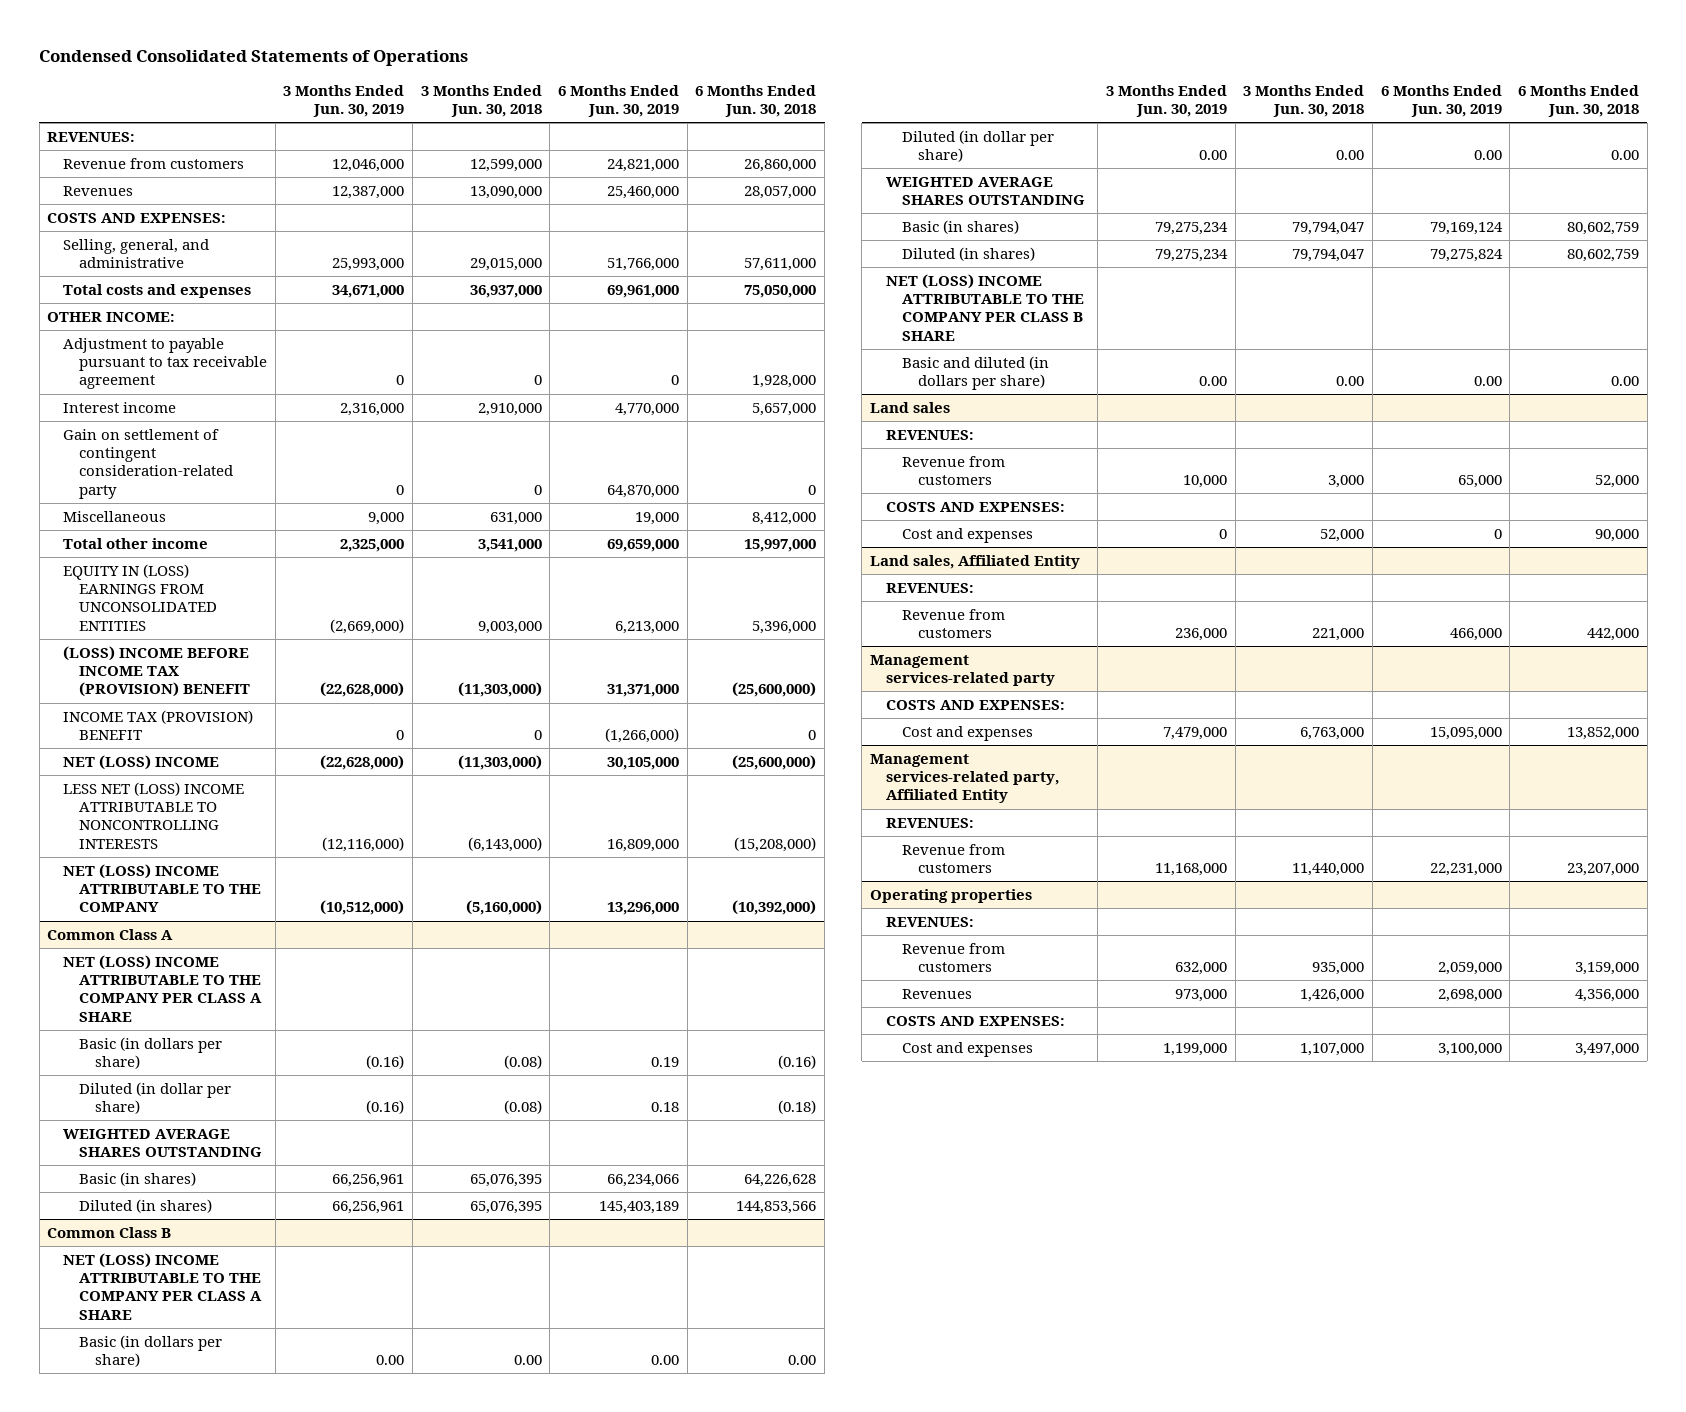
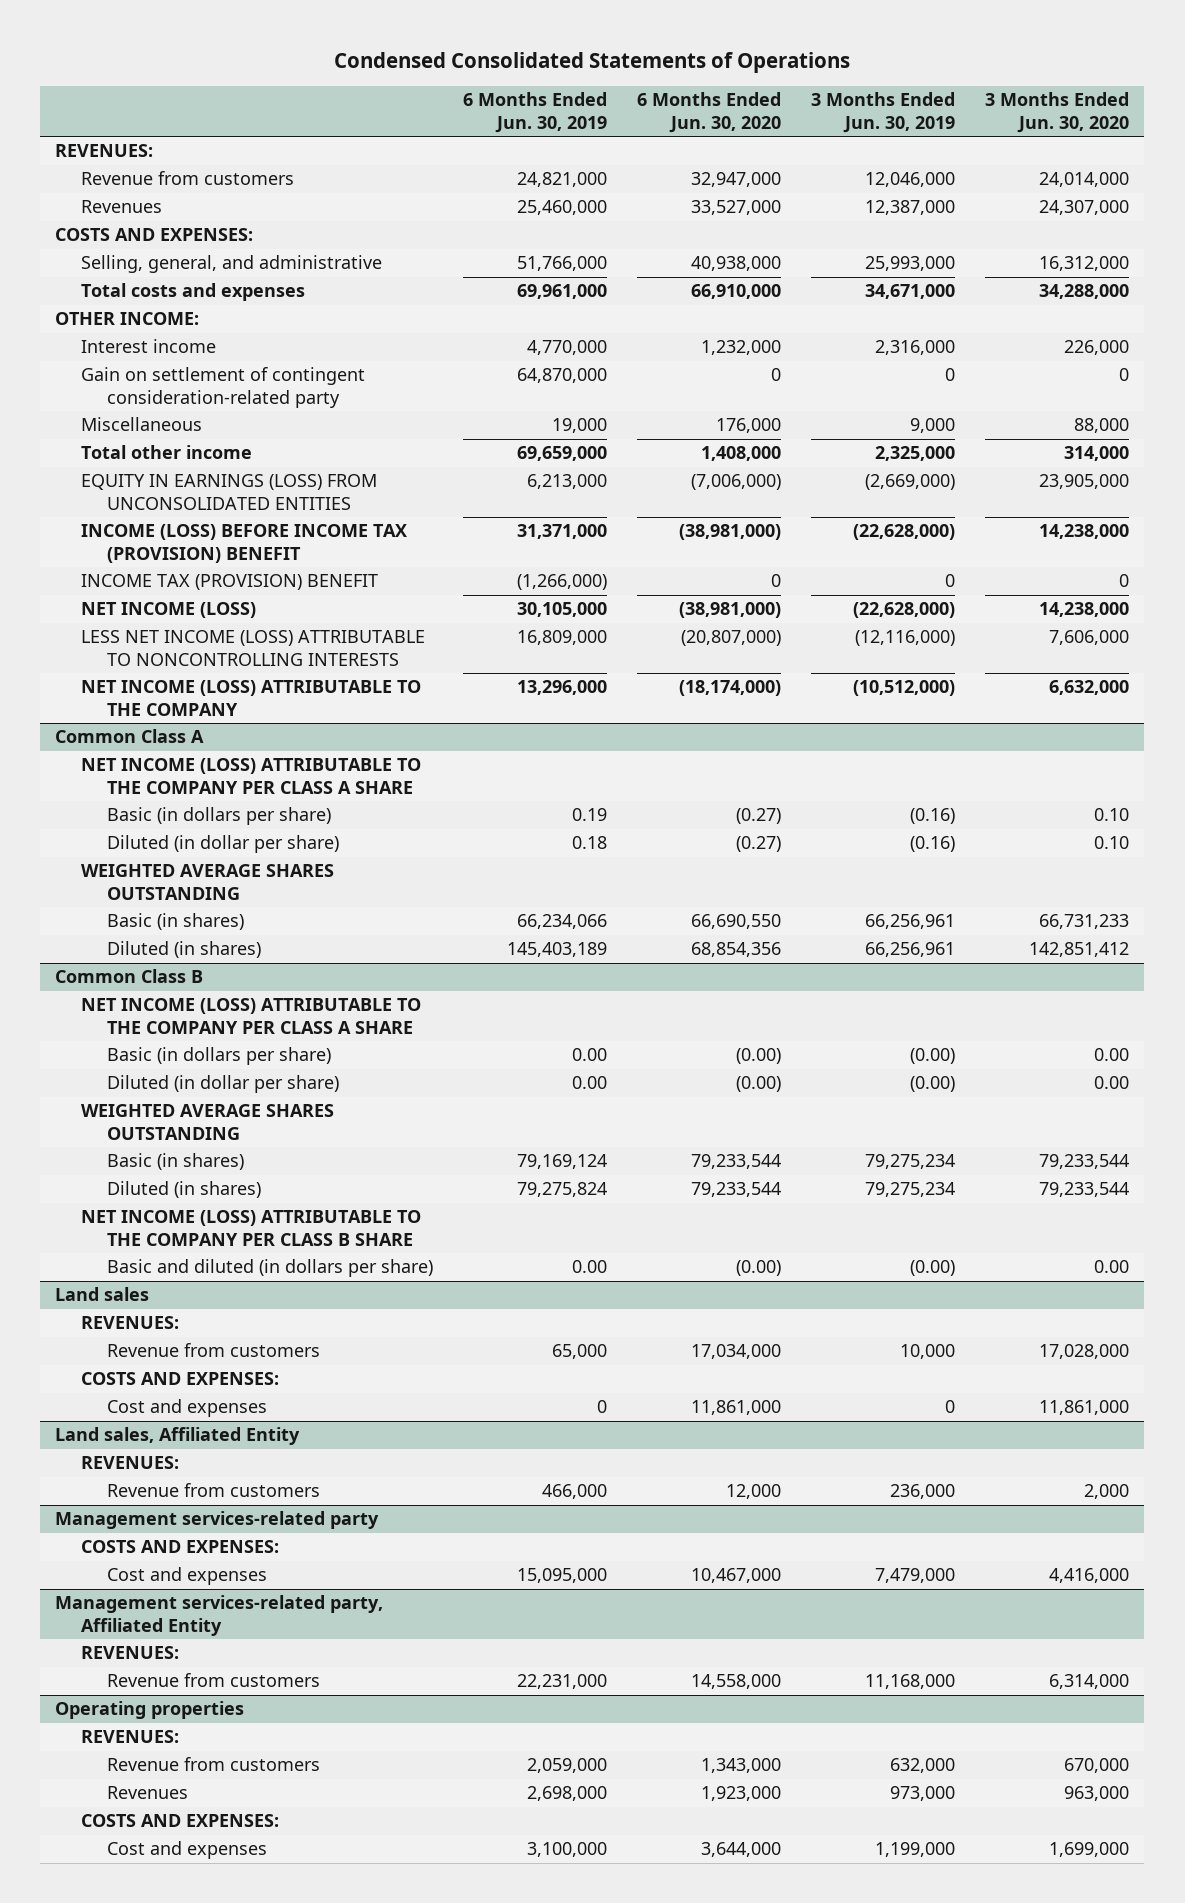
[420,84,542,118] 3 Months Ended Jun. 30, 2018 -> none
[695,84,817,118] 6 Months Ended Jun. 30, 2018 -> none
none -> [636,92,781,133] 6 Months Ended Jun. 30, 2020
none -> [985,92,1130,133] 3 Months Ended Jun. 30, 2020
[63,337,267,390] Adjustment to payable pursuant to tax receivable agreement -> none
[63,563,217,631] EQUITY IN (LOSS) EARNINGS FROM UNCONSOLIDATED ENTITIES -> [80,474,377,510] EQUITY IN EARNINGS (LOSS) FROM UNCONSOLIDATED ENTITIES
[63,645,250,698] (LOSS) INCOME BEFORE INCOME TAX (PROVISION) BENEFIT -> [80,524,407,563] INCOME (LOSS) BEFORE INCOME TAX (PROVISION) BENEFIT
[63,754,220,770] NET (LOSS) INCOME -> [80,602,256,619] NET INCOME (LOSS)
[63,781,245,849] LESS NET (LOSS) INCOME ATTRIBUTABLE TO NONCONTROLLING INTERESTS -> [80,630,425,666] LESS NET INCOME (LOSS) ATTRIBUTABLE TO NONCONTROLLING INTERESTS
[63,863,261,913] NET (LOSS) INCOME ATTRIBUTABLE TO THE COMPANY -> [80,680,421,716] NET INCOME (LOSS) ATTRIBUTABLE TO THE COMPANY
[63,954,262,1022] NET (LOSS) INCOME ATTRIBUTABLE TO THE COMPANY PER CLASS A SHARE -> [80,758,421,794] NET INCOME (LOSS) ATTRIBUTABLE TO THE COMPANY PER CLASS A SHARE
[63,1252,262,1320] NET (LOSS) INCOME ATTRIBUTABLE TO THE COMPANY PER CLASS A SHARE -> [80,998,421,1034] NET INCOME (LOSS) ATTRIBUTABLE TO THE COMPANY PER CLASS A SHARE
[376,1355,405,1366] 0.00 -> [910,1048,956,1065] (0.00)
[1199,150,1228,161] 0.00 -> [910,1076,956,1093] (0.00)
[885,273,1084,341] NET (LOSS) INCOME ATTRIBUTABLE TO THE COMPANY PER CLASS B SHARE -> [80,1210,421,1246] NET INCOME (LOSS) ATTRIBUTABLE TO THE COMPANY PER CLASS B SHARE
[1199,376,1228,387] 0.00 -> [910,1260,956,1277] (0.00)

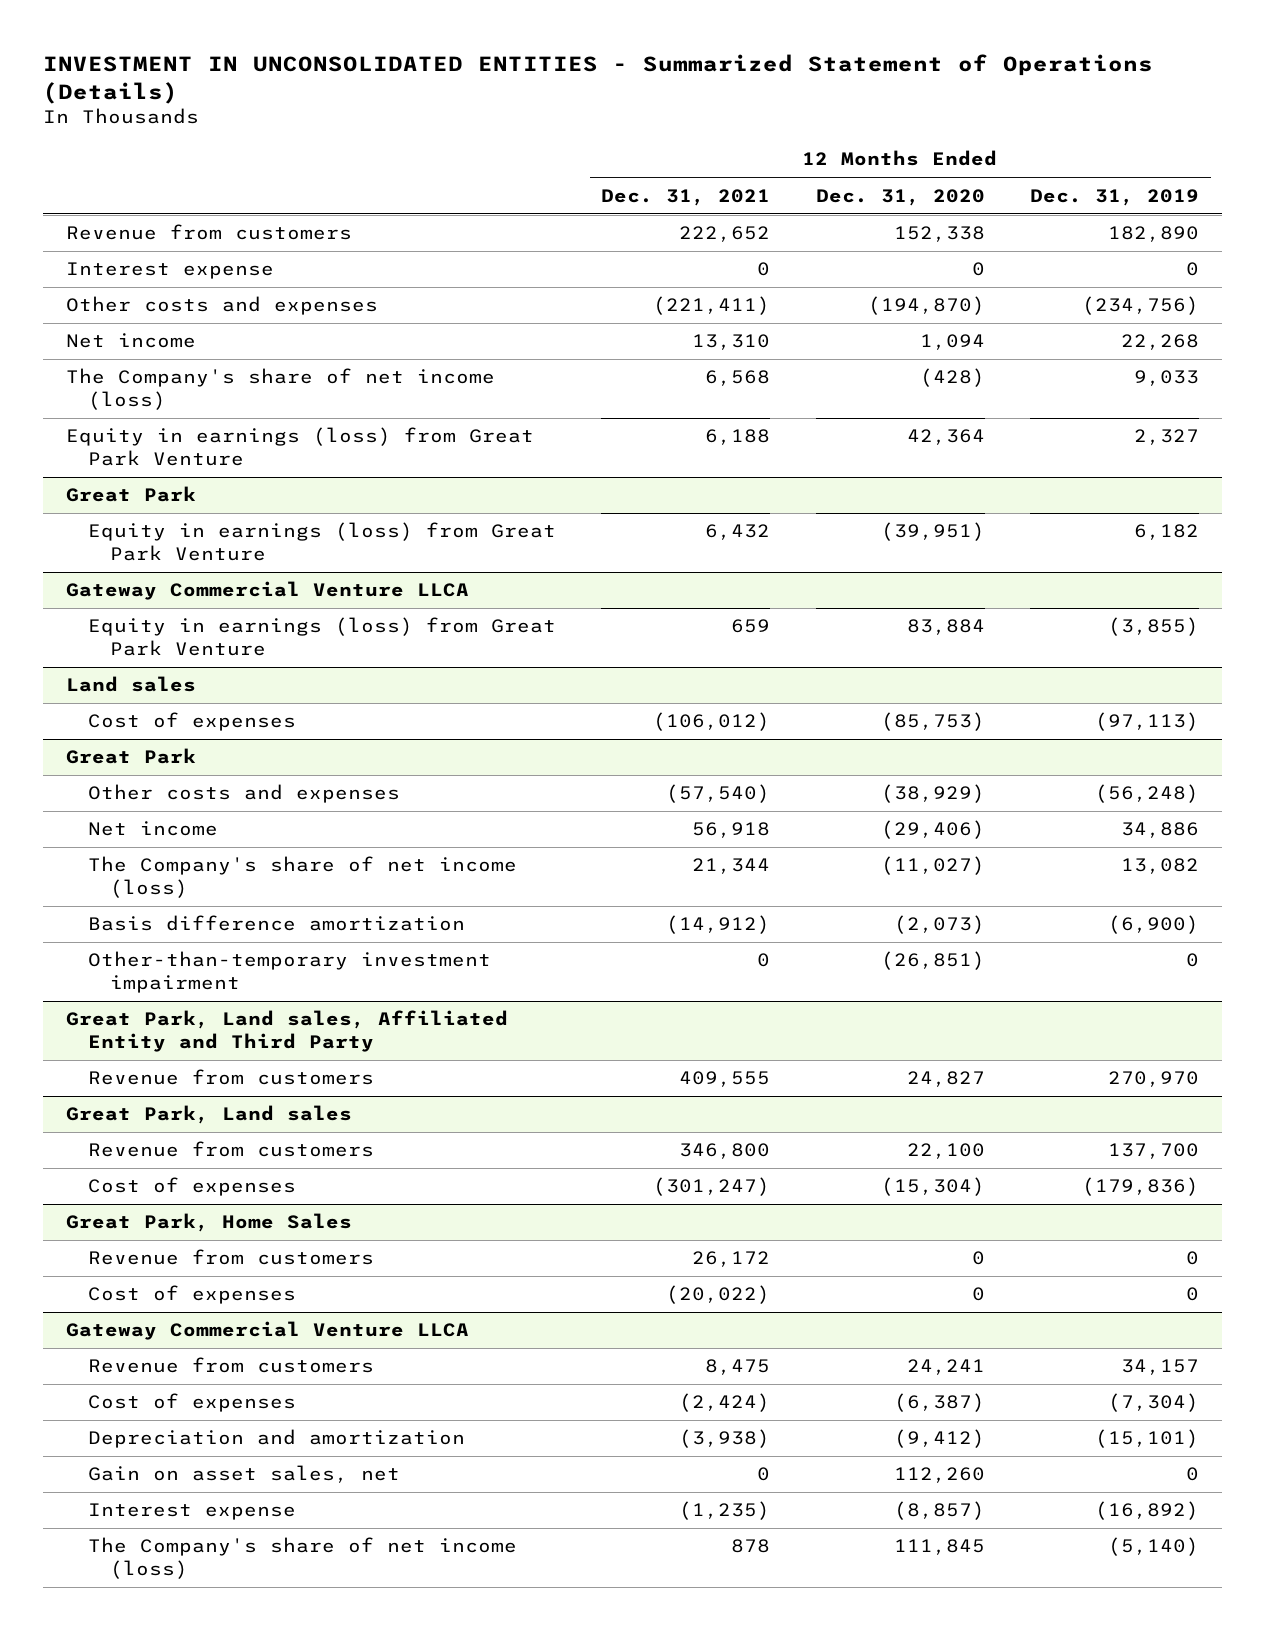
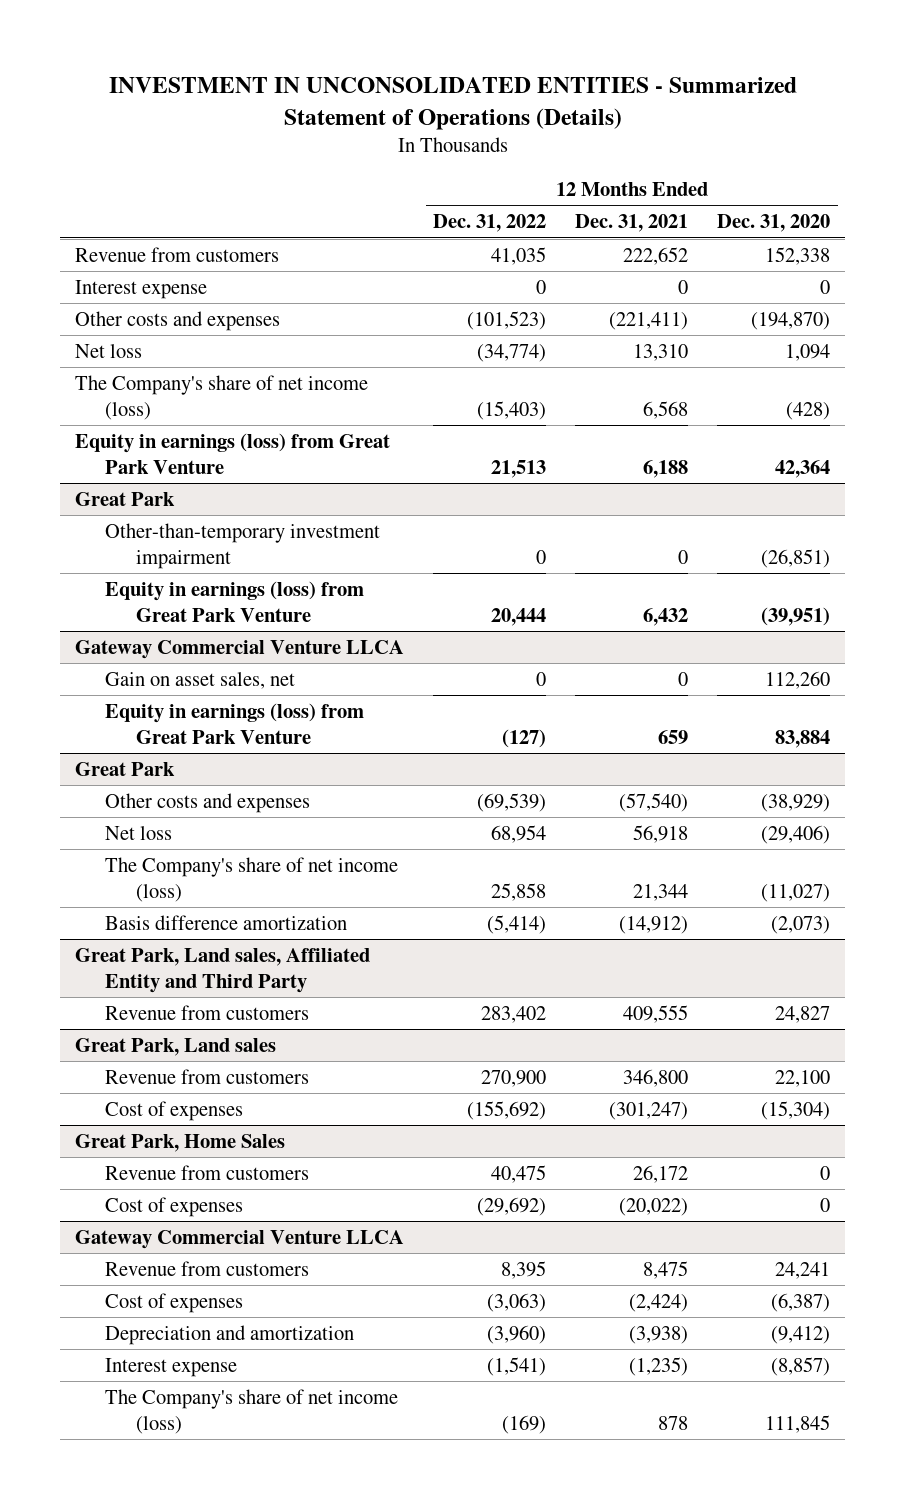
[1030,188,1200,206] Dec. 31, 2019 -> none
none -> [433,214,547,233] Dec. 31, 2022
[66,333,197,349] Net income -> [75,343,143,358] Net loss
[88,951,492,993] Other-than-temporary investment impairment -> [105,522,381,569] Other-than-temporary investment impairment
[88,1465,401,1484] Gain on asset sales, net -> [105,671,296,689] Gain on asset sales, net
[66,676,197,693] Land sales -> none
[88,712,297,732] Cost of expenses -> none
[88,821,219,837] Net income -> [105,825,173,840] Net loss

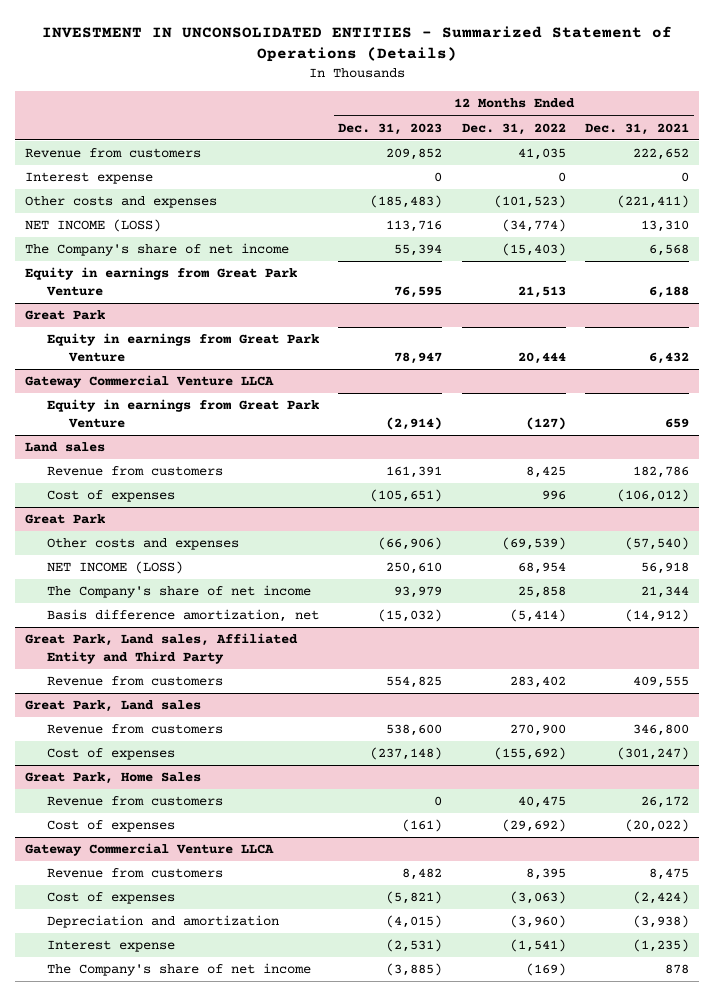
[717,214,831,233] Dec. 31, 2020 -> none
none -> [338,122,443,135] Dec. 31, 2023
[75,343,143,358] Net loss -> [24,219,161,233] NET INCOME (LOSS)
[75,374,369,420] The Company's share of net income (loss) -> [24,243,289,257] The Company's share of net income
[75,432,391,474] Equity in earnings (loss) from Great Park Venture -> [24,267,297,296] Equity in earnings from Great Park Venture
[105,522,381,569] Other-than-temporary investment impairment -> none
[105,580,365,622] Equity in earnings (loss) from Great Park Venture -> [47,333,320,362] Equity in earnings from Great Park Venture
[105,671,296,689] Gain on asset sales, net -> none
[105,702,365,744] Equity in earnings (loss) from Great Park Venture -> [47,399,320,428] Equity in earnings from Great Park Venture
none -> [24,442,105,453] Land sales
none -> [47,466,224,477] Revenue from customers
none -> [47,490,176,503] Cost of expenses
[105,825,173,840] Net loss -> [47,561,184,575] NET INCOME (LOSS)
[105,856,399,902] The Company's share of net income (loss) -> [47,585,312,599] The Company's share of net income
[105,914,348,930] Basis difference amortization -> [47,609,320,623] Basis difference amortization, net
[105,1388,399,1434] The Company's share of net income (loss) -> [47,963,312,977] The Company's share of net income

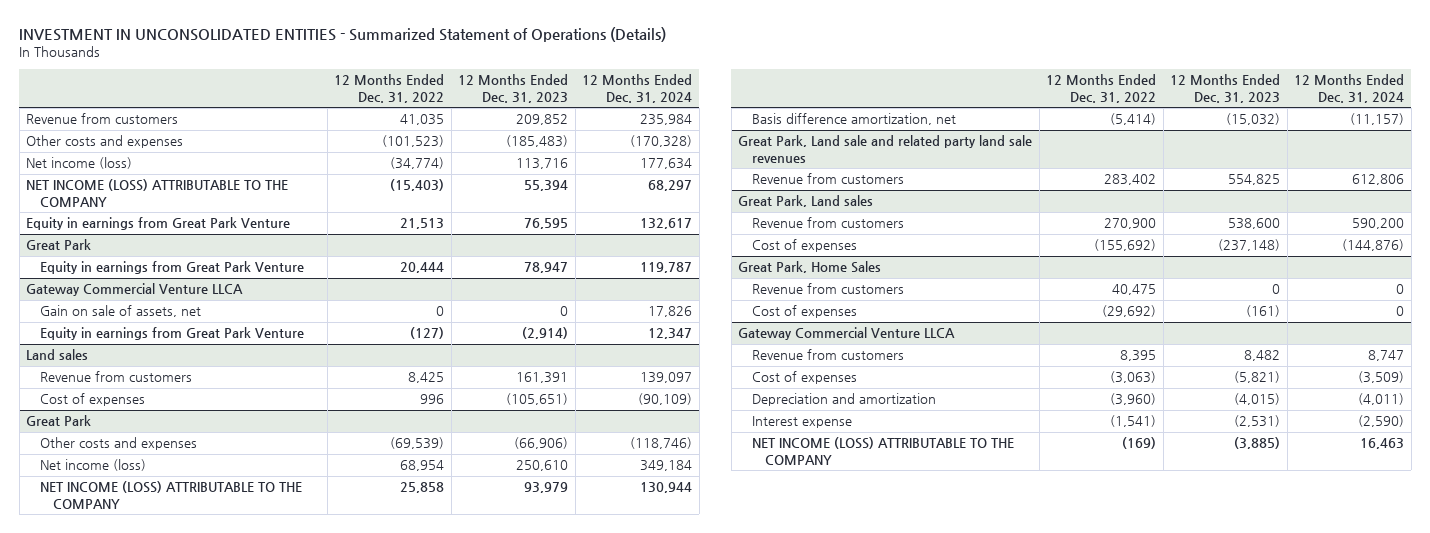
[585,122,690,135] Dec. 31, 2021 -> none
none -> [582,74,693,103] 12 Months Ended Dec. 31, 2024
[24,172,153,185] Interest expense -> none
[24,219,161,233] NET INCOME (LOSS) -> [26,157,133,170] Net income (loss)
[24,243,289,257] The Company's share of net income -> [26,179,289,207] NET INCOME (LOSS) ATTRIBUTABLE TO THE COMPANY
none -> [39,305,201,318] Gain on sale of assets, net
[47,561,184,575] NET INCOME (LOSS) -> [39,459,146,472] Net income (loss)
[47,585,312,599] The Company's share of net income -> [39,481,302,509] NET INCOME (LOSS) ATTRIBUTABLE TO THE COMPANY
[24,633,298,664] Great Park, Land sales, Affiliated Entity and Third Party -> none
none -> [738,135,1033,163] Great Park, Land sale and related party land sale revenues
[47,963,312,977] The Company's share of net income -> [751,437,1014,465] NET INCOME (LOSS) ATTRIBUTABLE TO THE COMPANY

